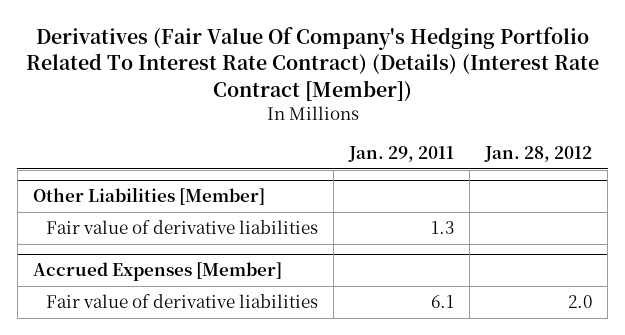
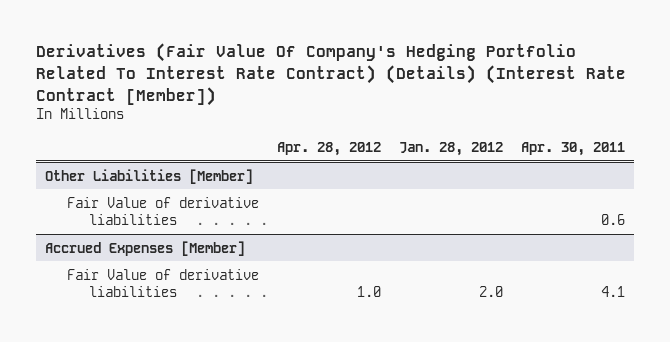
[348,145,455,162] Jan. 29, 2011 -> none
none -> [277,141,382,156] Apr. 28, 2012
none -> [521,141,626,156] Apr. 30, 2011
[46,220,319,235] Fair value of derivative liabilities -> [66,196,259,226] Fair Value of derivative liabilities
[46,294,319,309] Fair value of derivative liabilities -> [66,268,259,298] Fair Value of derivative liabilities

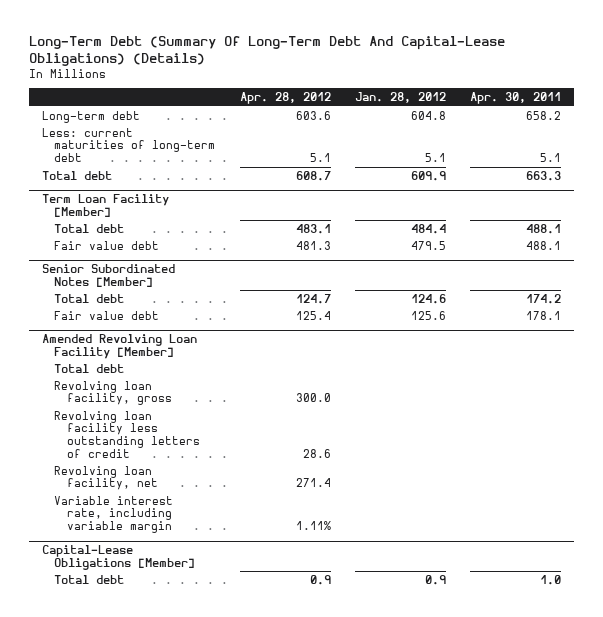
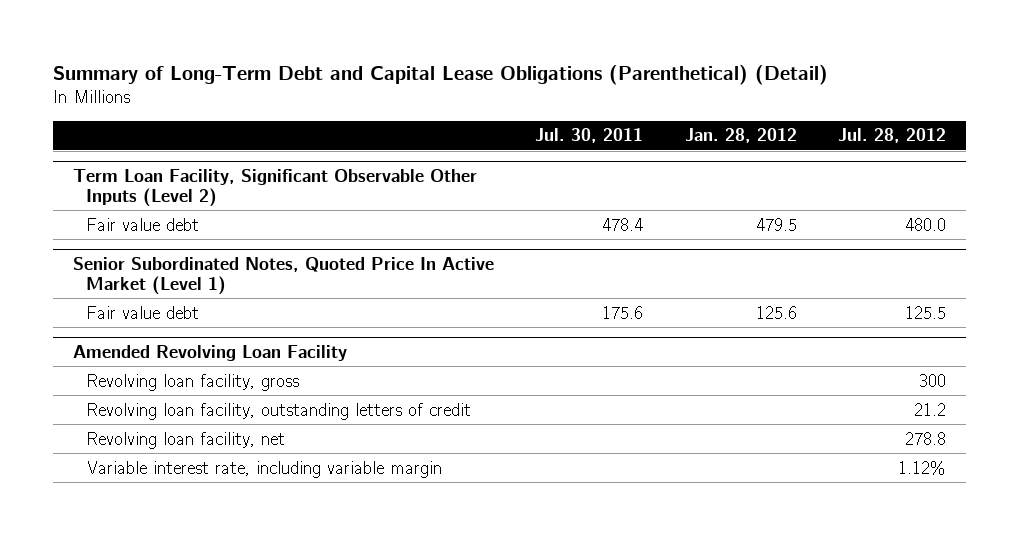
[29,36,506,66] Long-Term Debt (Summary Of Long-Term Debt And Capital-Lease Obligations) (Details) -> [52,64,828,85] Summary of Long-Term Debt and Capital Lease Obligations (Parenthetical) (Detail)
[239,92,331,105] Apr. 28, 2012 -> none
[470,92,562,105] Apr. 30, 2011 -> none
none -> [535,128,644,144] Jul. 30, 2011
none -> [837,128,946,144] Jul. 28, 2012
[41,110,140,123] Long-term debt -> none
[41,127,216,163] Less: current maturities of long-term debt -> none
[41,170,112,180] Total debt -> none
[54,223,125,233] Total debt -> none
[41,194,169,217] Term Loan Facility [Member] -> [73,168,478,207] Term Loan Facility, Significant Observable Other Inputs (Level 2)
[54,293,125,303] Total debt -> none
[41,264,175,287] Senior Subordinated Notes [Member] -> [73,256,495,295] Senior Subordinated Notes, Quoted Price In Active Market (Level 1)
[54,363,125,373] Total debt -> none
[41,334,197,359] Amended Revolving Loan Facility [Member] -> [73,344,348,361] Amended Revolving Loan Facility
[54,410,201,458] Revolving loan facility less outstanding letters of credit -> [85,402,471,420] Revolving loan facility, outstanding letters of credit
[41,545,196,570] Capital-Lease Obligations [Member] -> none
[54,574,125,584] Total debt -> none

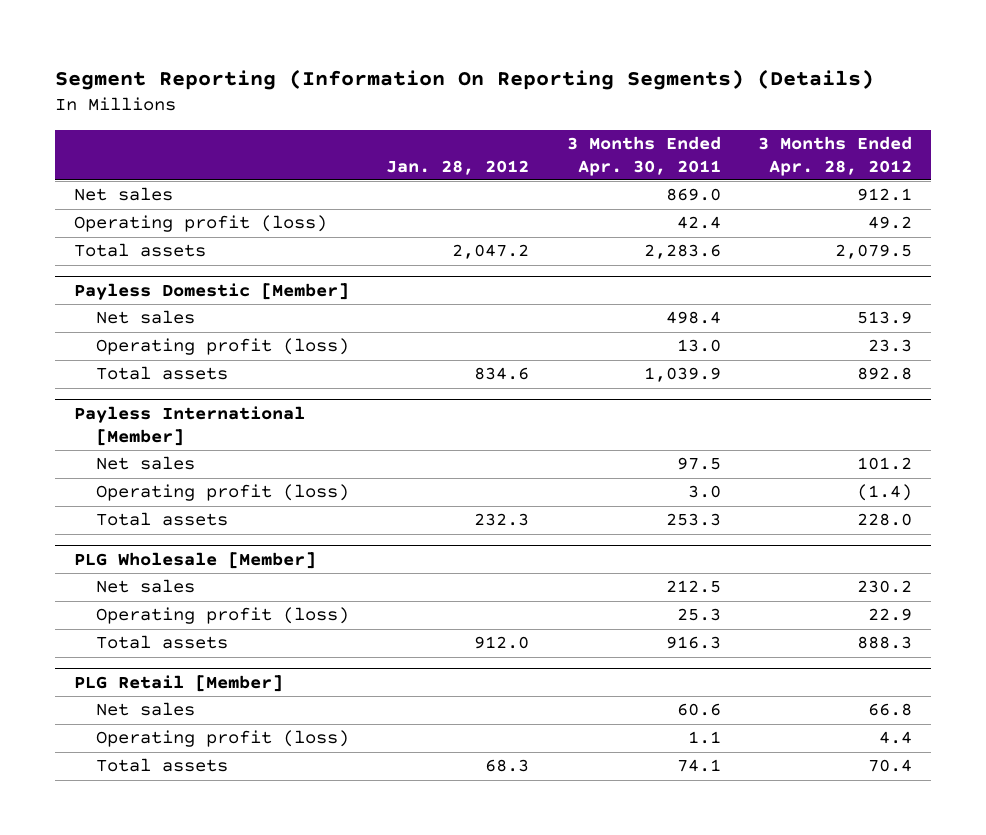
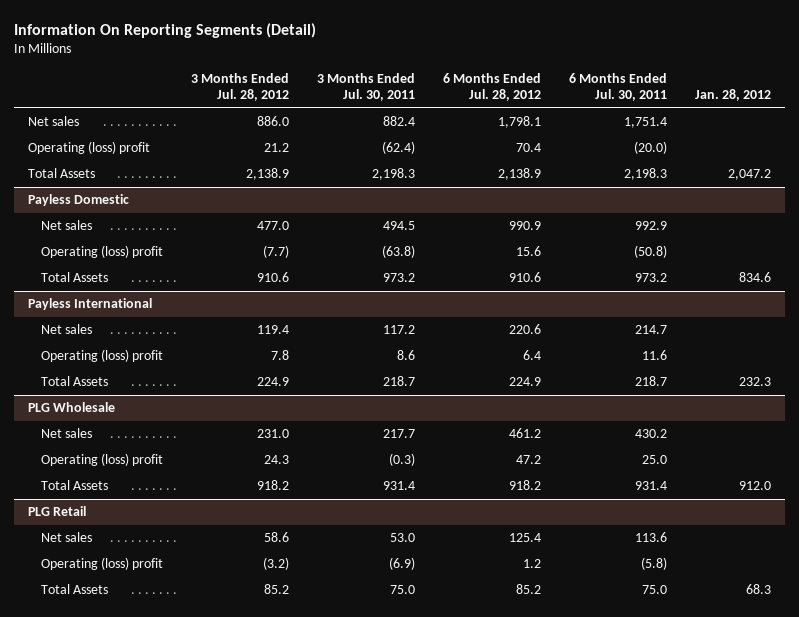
[55,68,875,90] Segment Reporting (Information On Reporting Segments) (Details) -> [14,23,317,39] Information On Reporting Segments (Detail)
[566,135,721,176] 3 Months Ended Apr. 30, 2011 -> none
[758,135,913,176] 3 Months Ended Apr. 28, 2012 -> none
none -> [191,73,290,101] 3 Months Ended Jul. 28, 2012
none -> [316,73,415,101] 3 Months Ended Jul. 30, 2011
none -> [442,73,541,101] 6 Months Ended Jul. 28, 2012
none -> [568,73,667,101] 6 Months Ended Jul. 30, 2011
[73,215,327,233] Operating profit (loss) -> [28,141,151,155] Operating (loss) profit
[73,243,206,258] Total assets -> [28,168,96,179] Total Assets
[73,282,349,300] Payless Domestic [Member] -> [28,194,130,207] Payless Domestic
[95,338,349,356] Operating profit (loss) -> [41,245,164,259] Operating (loss) profit
[95,366,228,381] Total assets -> [41,272,109,283] Total Assets
[73,405,305,446] Payless International [Member] -> [28,298,153,311] Payless International
[95,484,349,502] Operating profit (loss) -> [41,349,164,363] Operating (loss) profit
[95,512,228,527] Total assets -> [41,376,109,387] Total Assets
[73,551,316,569] PLG Wholesale [Member] -> [28,402,116,413] PLG Wholesale
[95,607,349,625] Operating profit (loss) -> [41,453,164,467] Operating (loss) profit
[95,635,228,650] Total assets -> [41,480,109,491] Total Assets
[73,674,283,692] PLG Retail [Member] -> [28,506,87,517] PLG Retail
[95,730,349,748] Operating profit (loss) -> [41,557,164,571] Operating (loss) profit
[95,758,228,773] Total assets -> [41,584,109,595] Total Assets

